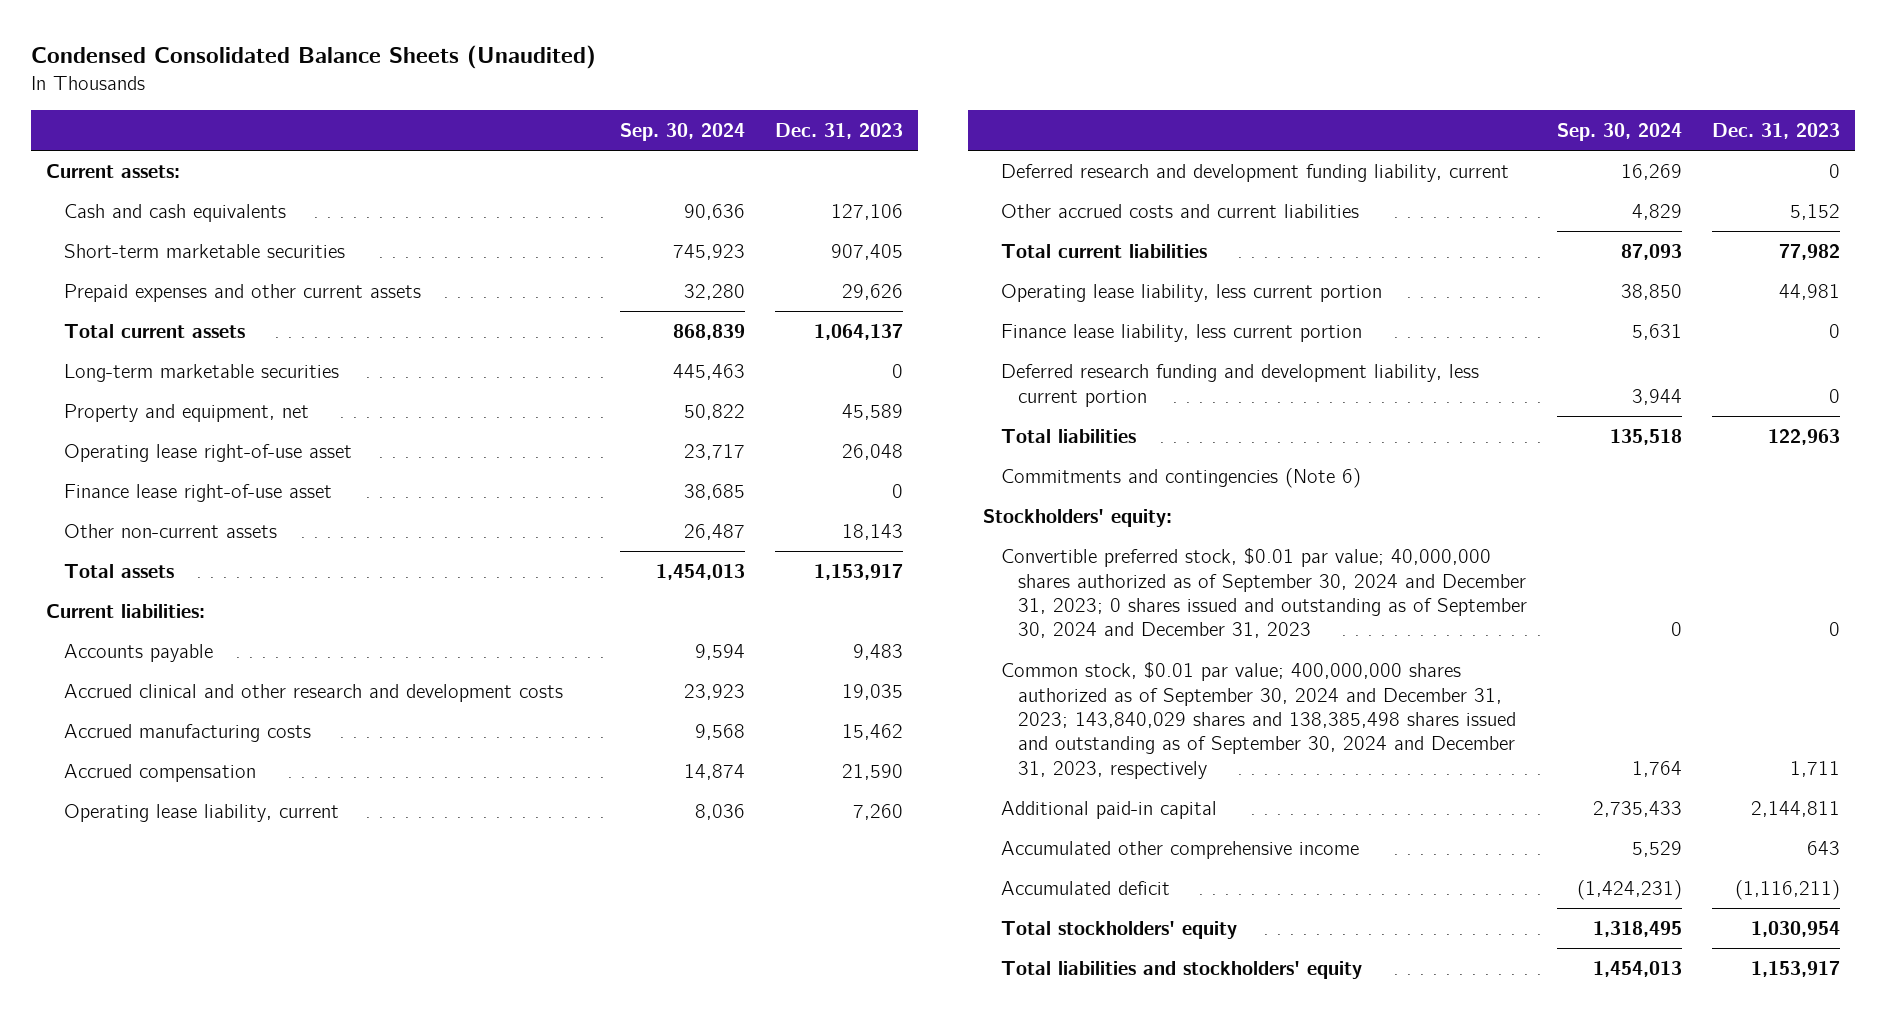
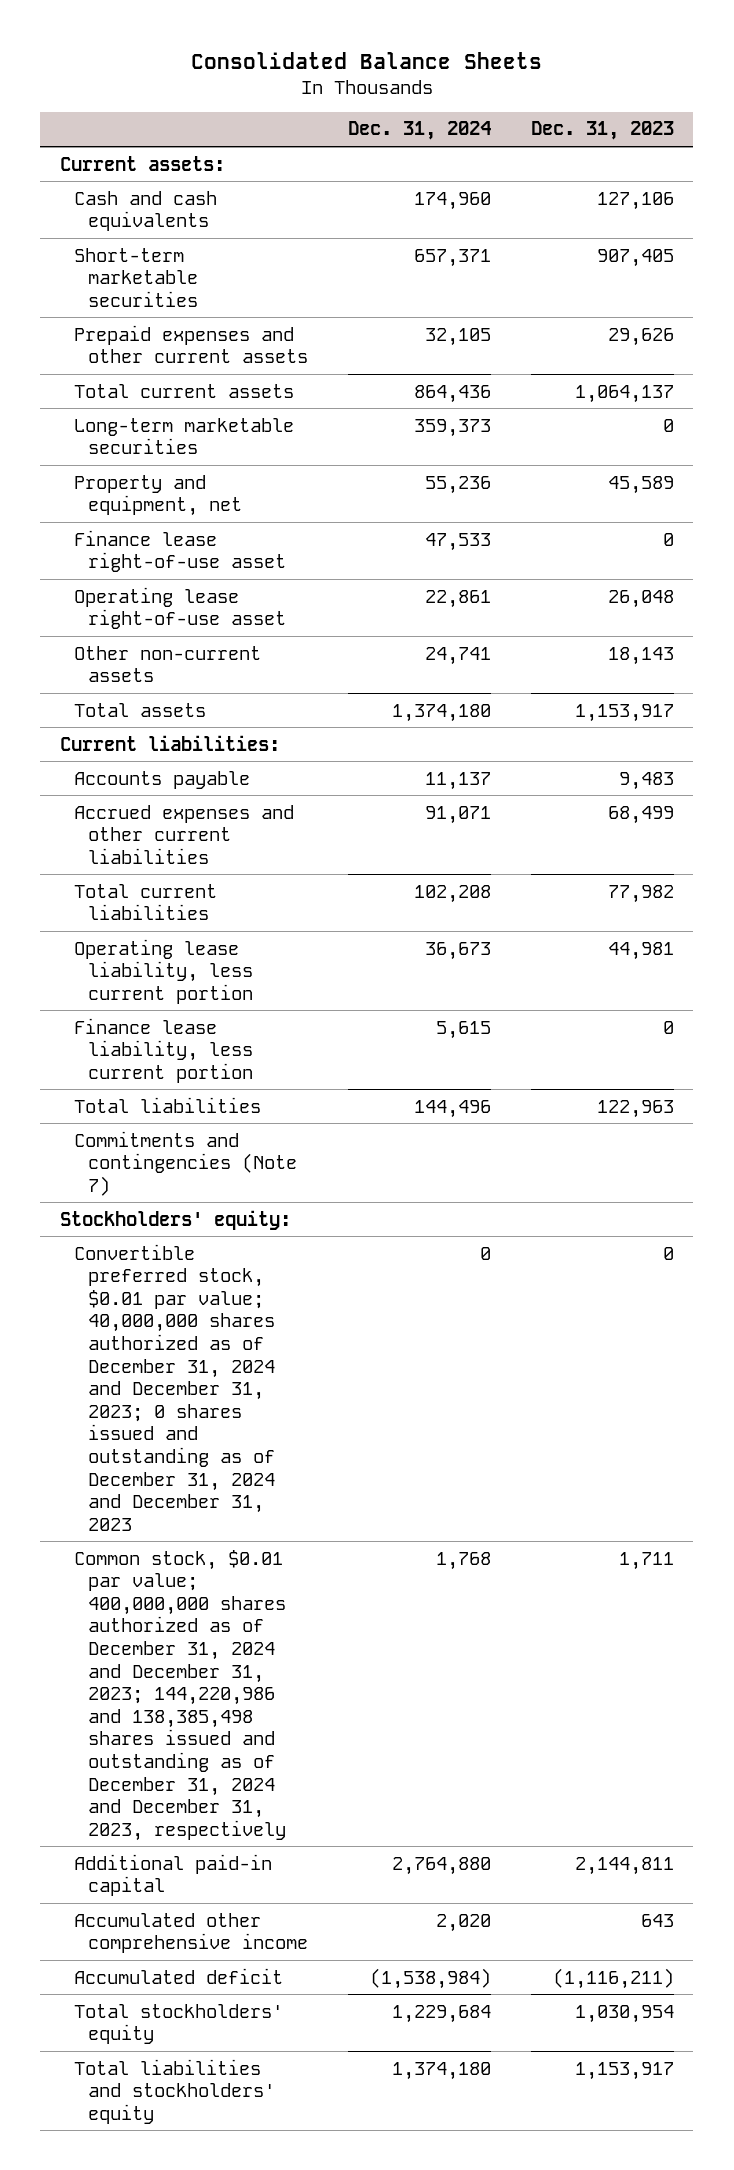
[31,44,597,69] Condensed Consolidated Balance Sheets (Unaudited) -> [190,51,542,69] Consolidated Balance Sheets
[619,123,745,142] Sep. 30, 2024 -> none
none -> [347,121,491,141] Dec. 31, 2024
[63,444,352,463] Operating lease right-of-use asset -> [73,586,286,630] Operating lease right-of-use asset
[63,684,563,703] Accrued clinical and other research and development costs -> none
[63,724,311,743] Accrued manufacturing costs -> none
[63,764,256,783] Accrued compensation -> none
[63,804,339,823] Operating lease liability, current -> none
[1000,164,1509,183] Deferred research and development funding liability, current -> none
[1000,204,1359,219] Other accrued costs and current liabilities -> [73,804,294,864] Accrued expenses and other current liabilities
[1790,204,1841,221] 5,152 -> [607,805,674,824] 68,499
[1000,364,1479,407] Deferred research funding and development liability, less current portion -> none
[1000,468,1361,489] Commitments and contingencies (Note 6) -> [73,1130,297,1196] Commitments and contingencies (Note 7)
[1000,548,1527,639] Convertible preferred stock, $0.01 par value; 40,000,000 shares authorized as of September 30, 2024 and December 31, 2023; 0 shares issued and outstanding as of September 30, 2024 and December 31, 2023 -> [73,1243,275,1531] Convertible preferred stock, $0.01 par value; 40,000,000 shares authorized as of December 31, 2024 and December 31, 2023; 0 shares issued and outstanding as of December 31, 2024 and December 31, 2023
[1000,662,1516,779] Common stock, $0.01 par value; 400,000,000 shares authorized as of September 30, 2024 and December 31, 2023; 143,840,029 shares and 138,385,498 shares issued and outstanding as of September 30, 2024 and December 31, 2023, respectively -> [73,1549,286,1841] Common stock, $0.01 par value; 400,000,000 shares authorized as of December 31, 2024 and December 31, 2023; 144,220,986 and 138,385,498 shares issued and outstanding as of December 31, 2024 and December 31, 2023, respectively

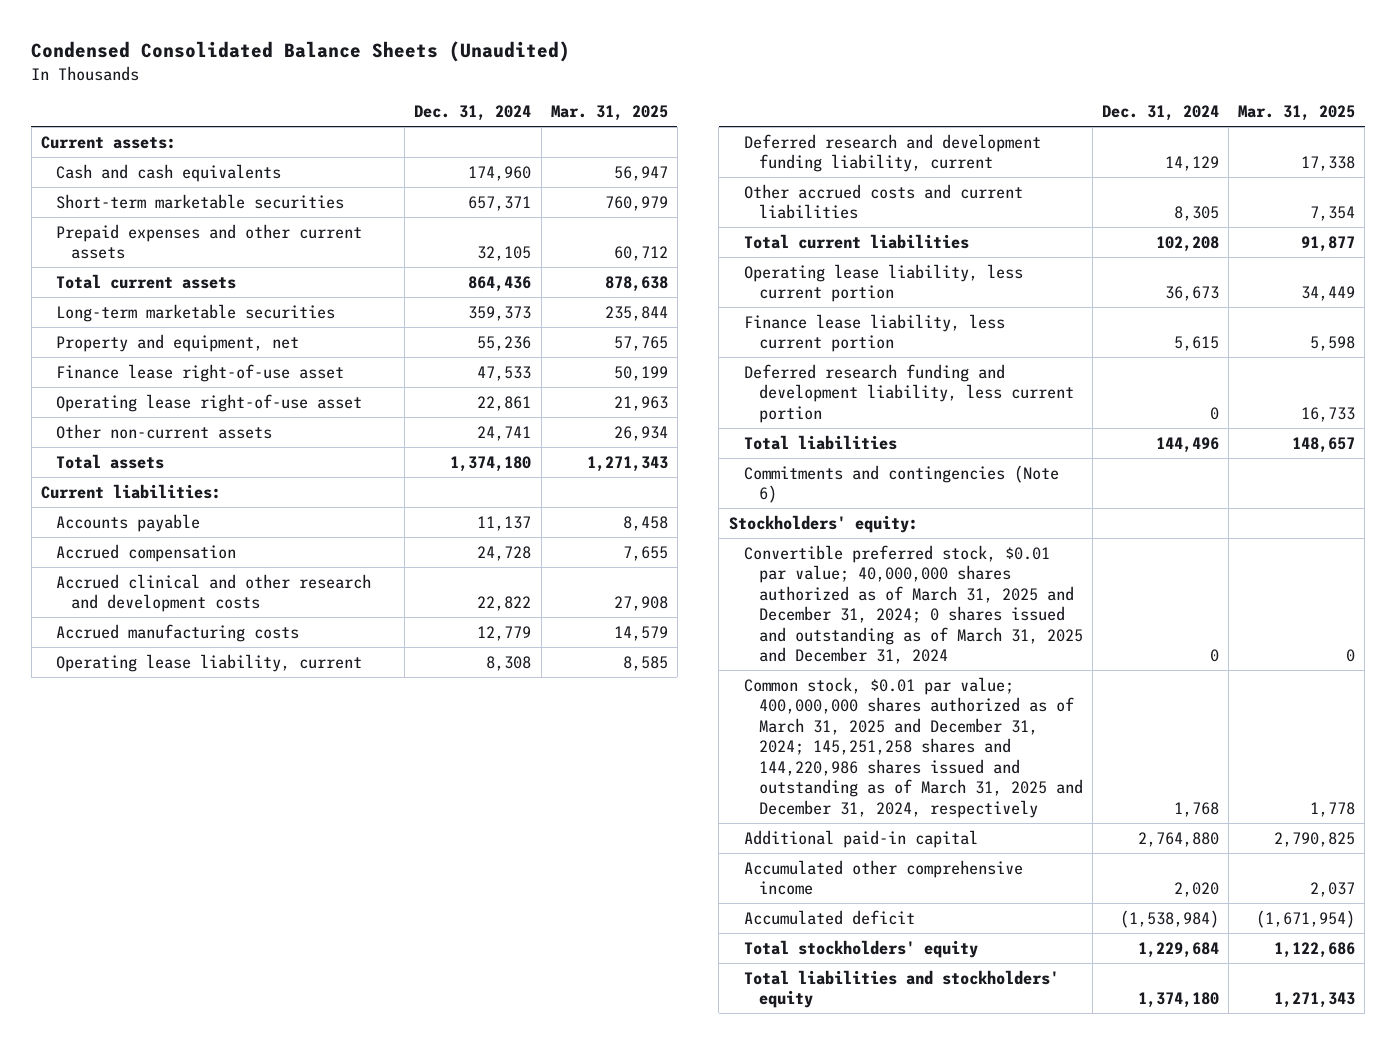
[190,51,542,69] Consolidated Balance Sheets -> [31,41,571,63] Condensed Consolidated Balance Sheets (Unaudited)
[530,121,674,141] Dec. 31, 2023 -> none
none -> [550,105,668,122] Mar. 31, 2025
none -> [56,543,237,562] Accrued compensation
none -> [56,573,372,613] Accrued clinical and other research and development costs
none -> [56,623,300,642] Accrued manufacturing costs
none -> [56,653,363,672] Operating lease liability, current
none -> [743,133,1041,173] Deferred research and development funding liability, current
[73,804,294,864] Accrued expenses and other current liabilities -> [743,183,1023,220] Other accrued costs and current liabilities
[424,805,491,824] 91,071 -> [1174,206,1220,222] 8,305
none -> [743,363,1074,423] Deferred research funding and development liability, less current portion
[73,1130,297,1196] Commitments and contingencies (Note 7) -> [743,464,1059,504] Commitments and contingencies (Note 6)
[73,1243,275,1531] Convertible preferred stock, $0.01 par value; 40,000,000 shares authorized as of December 31, 2024 and December 31, 2023; 0 shares issued and outstanding as of December 31, 2024 and December 31, 2023 -> [743,544,1083,665] Convertible preferred stock, $0.01 par value; 40,000,000 shares authorized as of March 31, 2025 and December 31, 2024; 0 shares issued and outstanding as of March 31, 2025 and December 31, 2024
[73,1549,286,1841] Common stock, $0.01 par value; 400,000,000 shares authorized as of December 31, 2024 and December 31, 2023; 144,220,986 and 138,385,498 shares issued and outstanding as of December 31, 2024 and December 31, 2023, respectively -> [743,676,1083,818] Common stock, $0.01 par value; 400,000,000 shares authorized as of March 31, 2025 and December 31, 2024; 145,251,258 shares and 144,220,986 shares issued and outstanding as of March 31, 2025 and December 31, 2024, respectively

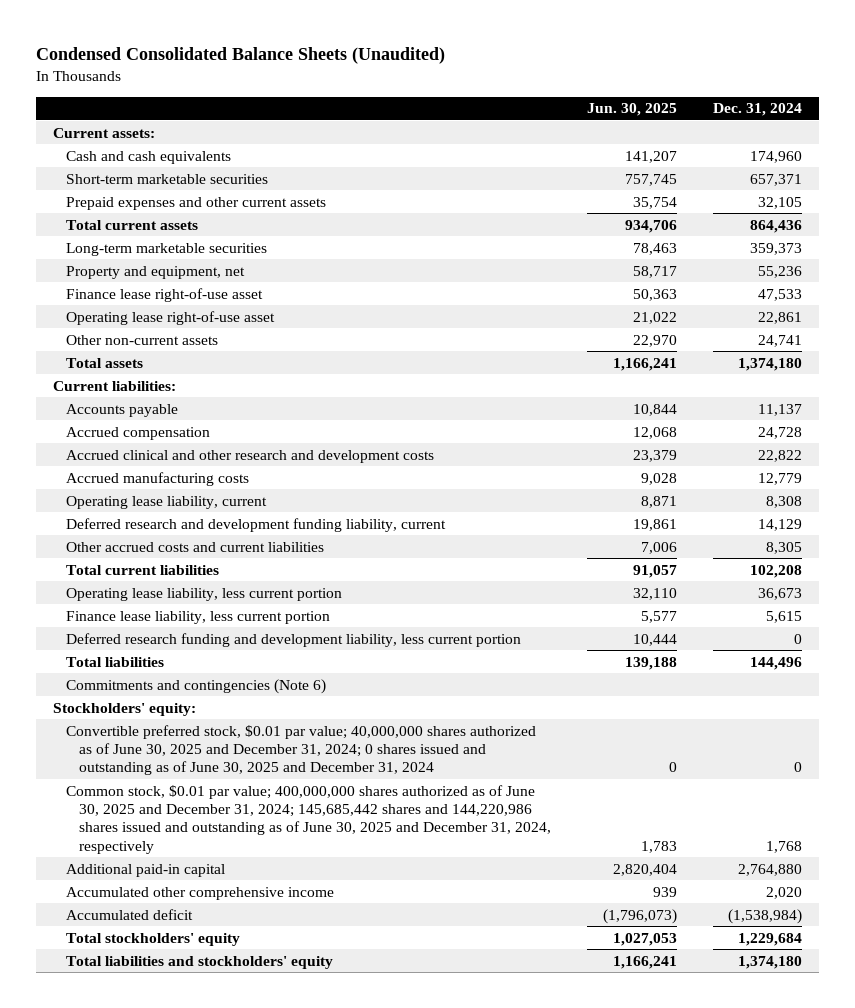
[550,105,668,122] Mar. 31, 2025 -> none
none -> [586,103,677,117] Jun. 30, 2025
[743,544,1083,665] Convertible preferred stock, $0.01 par value; 40,000,000 shares authorized as of March 31, 2025 and December 31, 2024; 0 shares issued and outstanding as of March 31, 2025 and December 31, 2024 -> [66,724,537,776] Convertible preferred stock, $0.01 par value; 40,000,000 shares authorized as of June 30, 2025 and December 31, 2024; 0 shares issued and outstanding as of June 30, 2025 and December 31, 2024
[743,676,1083,818] Common stock, $0.01 par value; 400,000,000 shares authorized as of March 31, 2025 and December 31, 2024; 145,251,258 shares and 144,220,986 shares issued and outstanding as of March 31, 2025 and December 31, 2024, respectively -> [66,784,552,854] Common stock, $0.01 par value; 400,000,000 shares authorized as of June 30, 2025 and December 31, 2024; 145,685,442 shares and 144,220,986 shares issued and outstanding as of June 30, 2025 and December 31, 2024, respectively

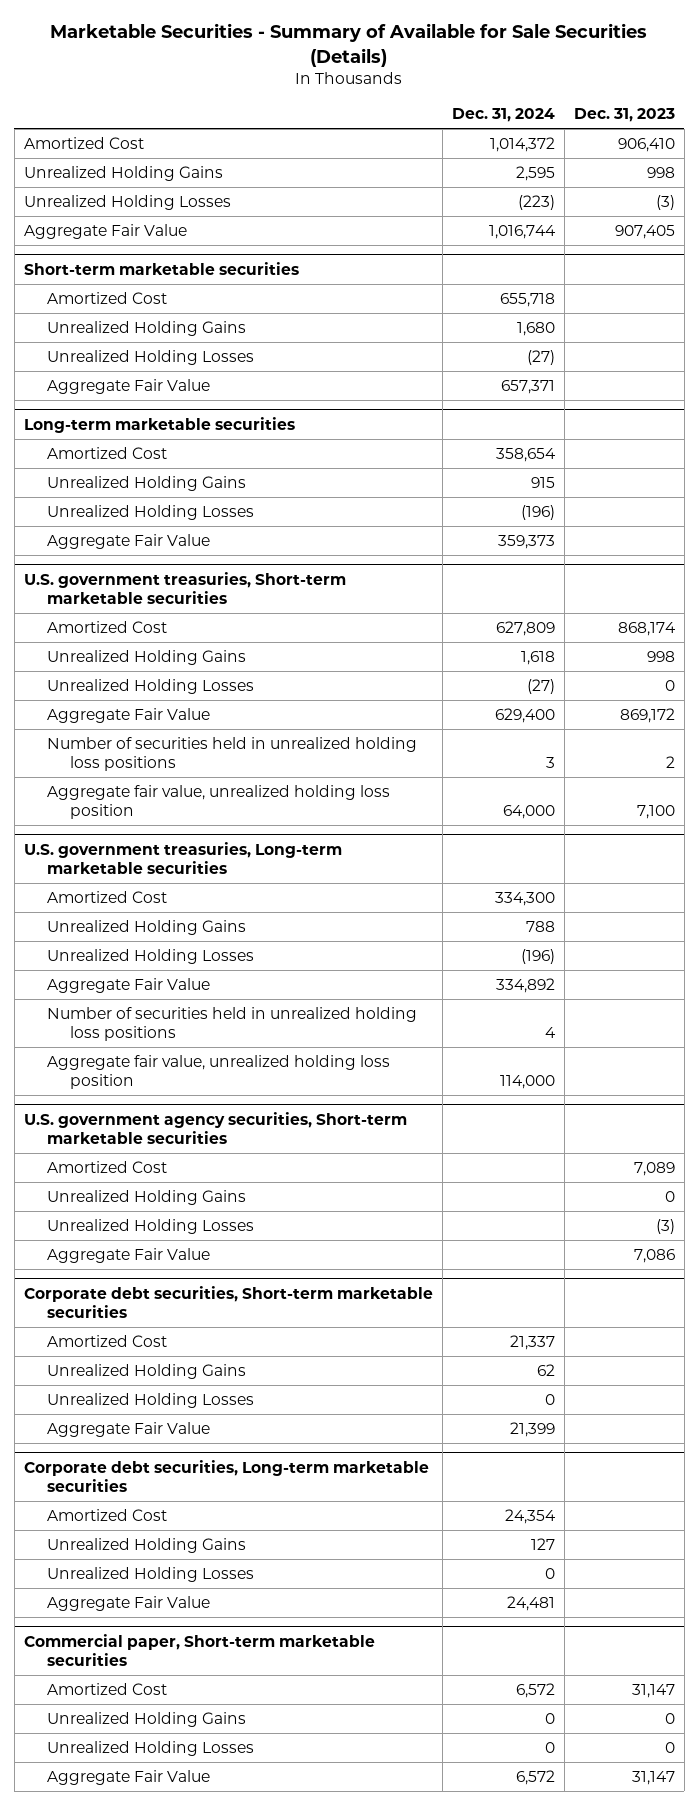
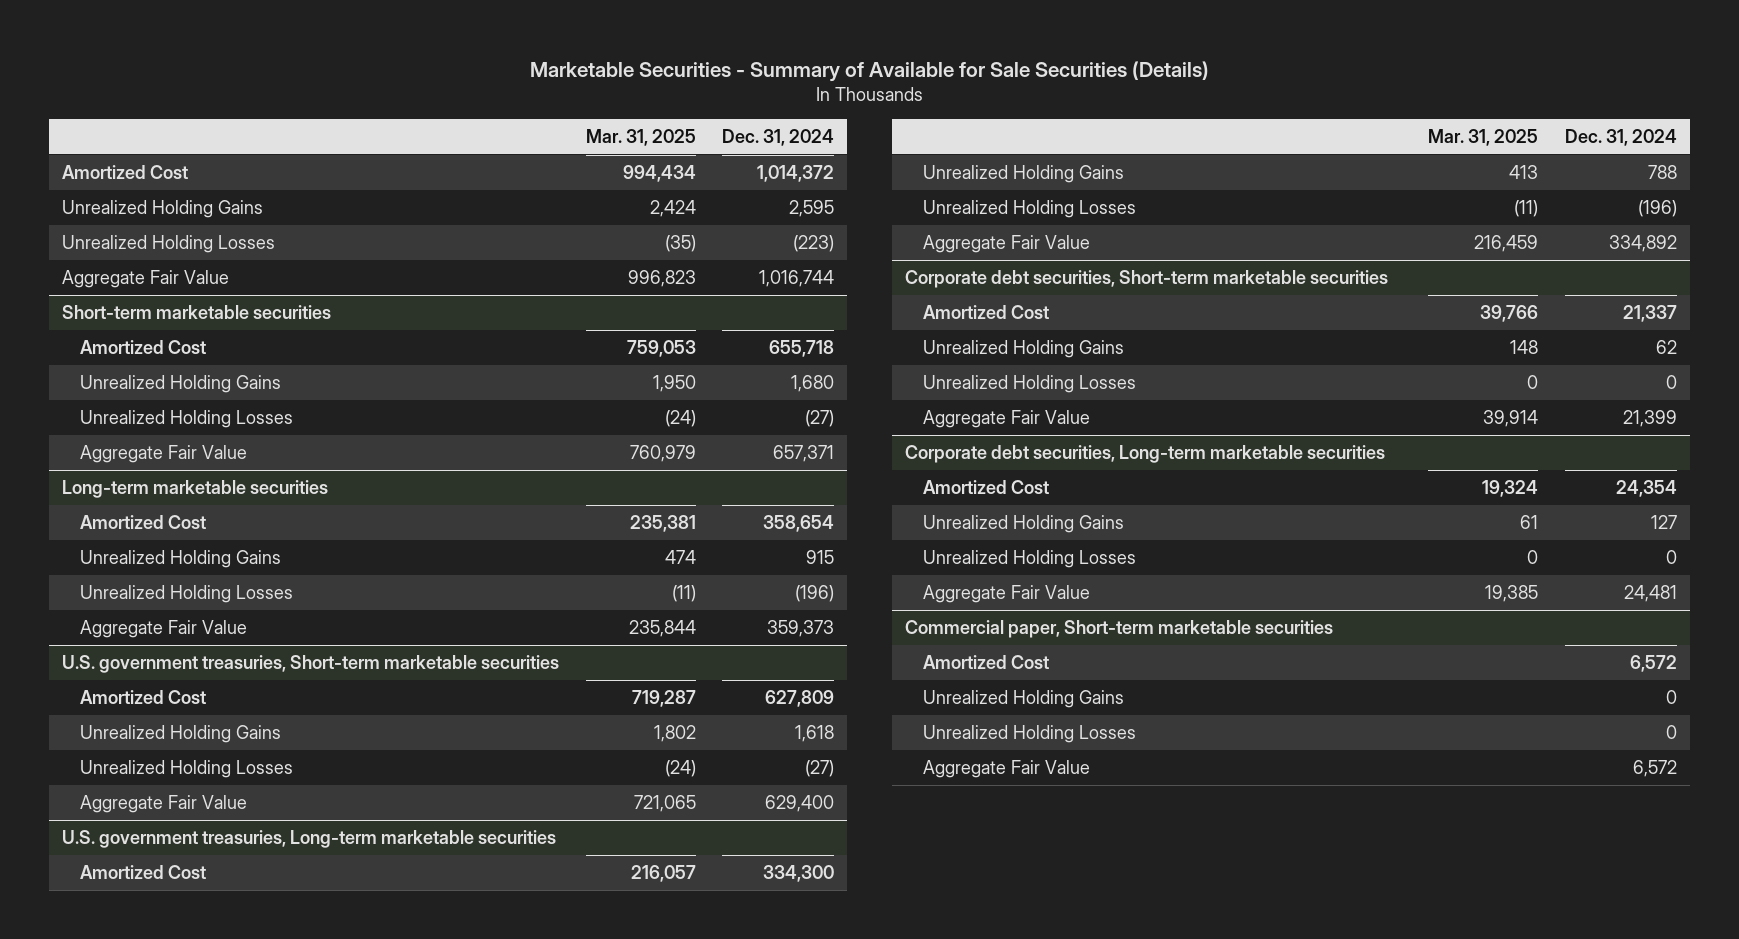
[573,108,675,123] Dec. 31, 2023 -> none
none -> [585,128,696,146] Mar. 31, 2025
[47,736,418,772] Number of securities held in unrealized holding loss positions -> none
[47,784,391,820] Aggregate fair value, unrealized holding loss position -> none
[47,1006,418,1042] Number of securities held in unrealized holding loss positions -> none
[47,1054,391,1090] Aggregate fair value, unrealized holding loss position -> none
[23,1111,407,1144] U.S. government agency securities, Short-term marketable securities -> none
[47,1160,168,1173] Amortized Cost -> none
[47,1189,247,1205] Unrealized Holding Gains -> none
[47,1218,255,1234] Unrealized Holding Losses -> none
[47,1247,211,1263] Aggregate Fair Value -> none

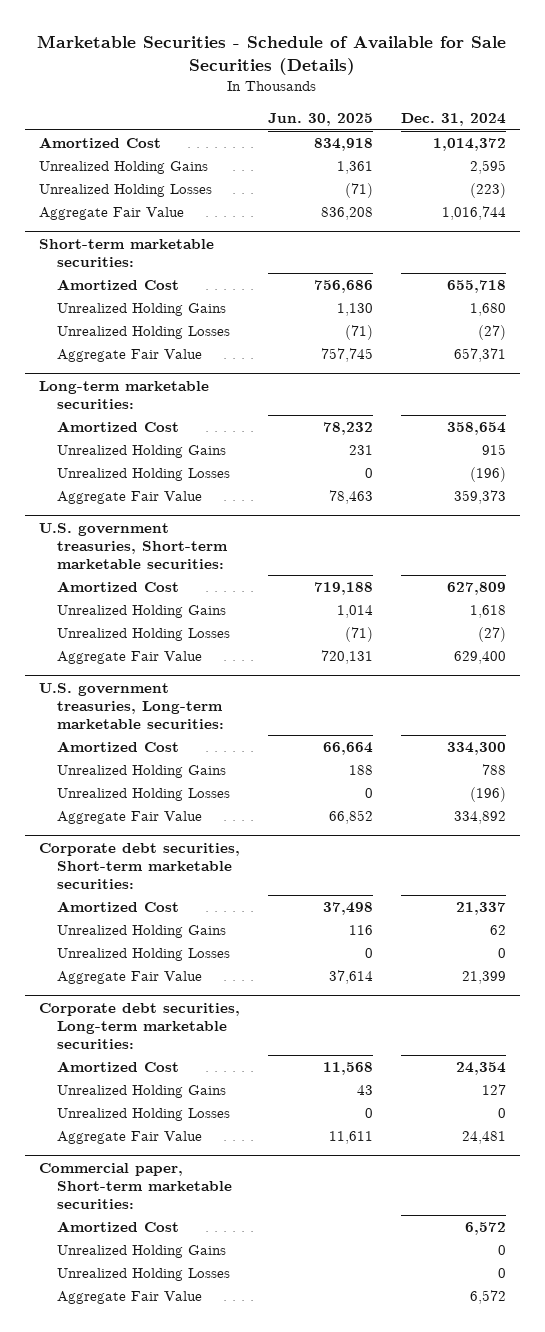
[529,60,1209,82] Marketable Securities - Summary of Available for Sale Securities (Details) -> [37,35,507,76] Marketable Securities - Schedule of Available for Sale Securities (Details)
[585,128,696,146] Mar. 31, 2025 -> none
none -> [267,113,373,127] Jun. 30, 2025
[62,305,332,320] Short-term marketable securities -> [39,238,215,267] Short-term marketable securities:
[62,480,329,499] Long-term marketable securities -> [39,380,210,409] Long-term marketable securities:
[62,655,560,674] U.S. government treasuries, Short-term marketable securities -> [39,522,229,569] U.S. government treasuries, Short-term marketable securities:
[62,830,557,849] U.S. government treasuries, Long-term marketable securities -> [39,682,225,729] U.S. government treasuries, Long-term marketable securities:
[905,270,1389,289] Corporate debt securities, Short-term marketable securities -> [39,842,241,889] Corporate debt securities, Short-term marketable securities:
[905,445,1386,464] Corporate debt securities, Long-term marketable securities -> [39,1002,241,1049] Corporate debt securities, Long-term marketable securities:
[905,620,1334,639] Commercial paper, Short-term marketable securities -> [39,1162,233,1209] Commercial paper, Short-term marketable securities:

